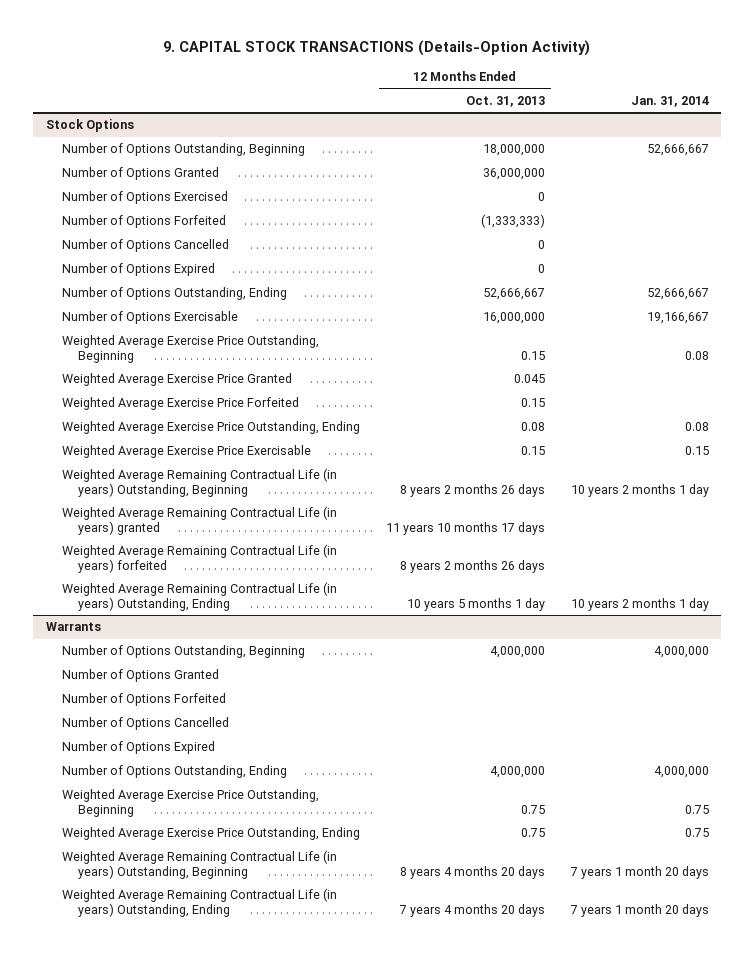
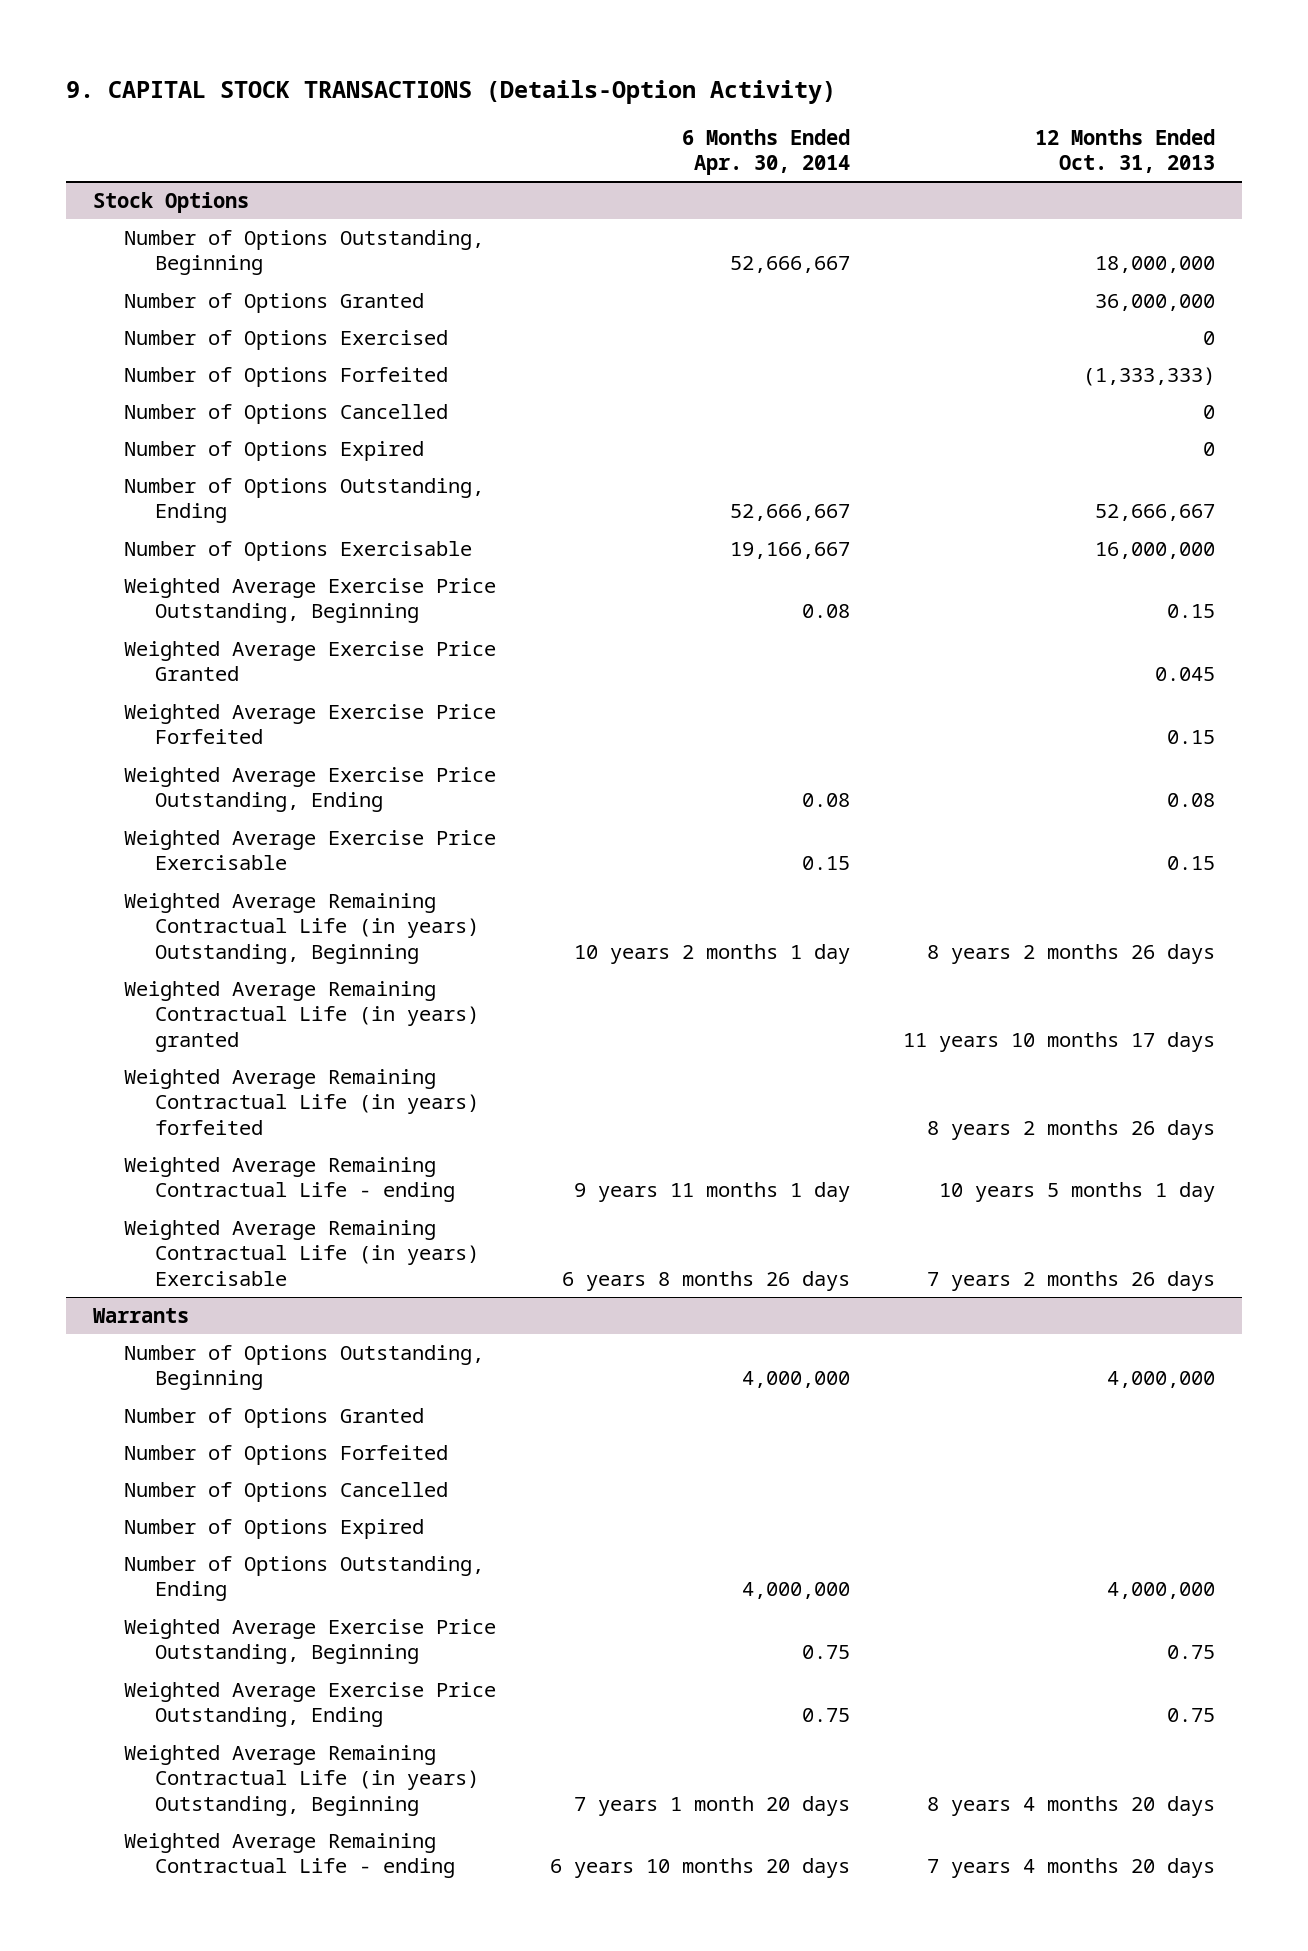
[630,96,709,108] Jan. 31, 2014 -> none
none -> [681,128,850,176] 6 Months Ended Apr. 30, 2014
[61,582,337,611] Weighted Average Remaining Contractual Life (in years) Outstanding, Ending -> [123,1157,456,1203] Weighted Average Remaining Contractual Life - ending
none -> [123,1220,480,1286] Weighted Average Remaining Contractual Life (in years) Exercisable
[61,888,337,917] Weighted Average Remaining Contractual Life (in years) Outstanding, Ending -> [123,1833,456,1879] Weighted Average Remaining Contractual Life - ending

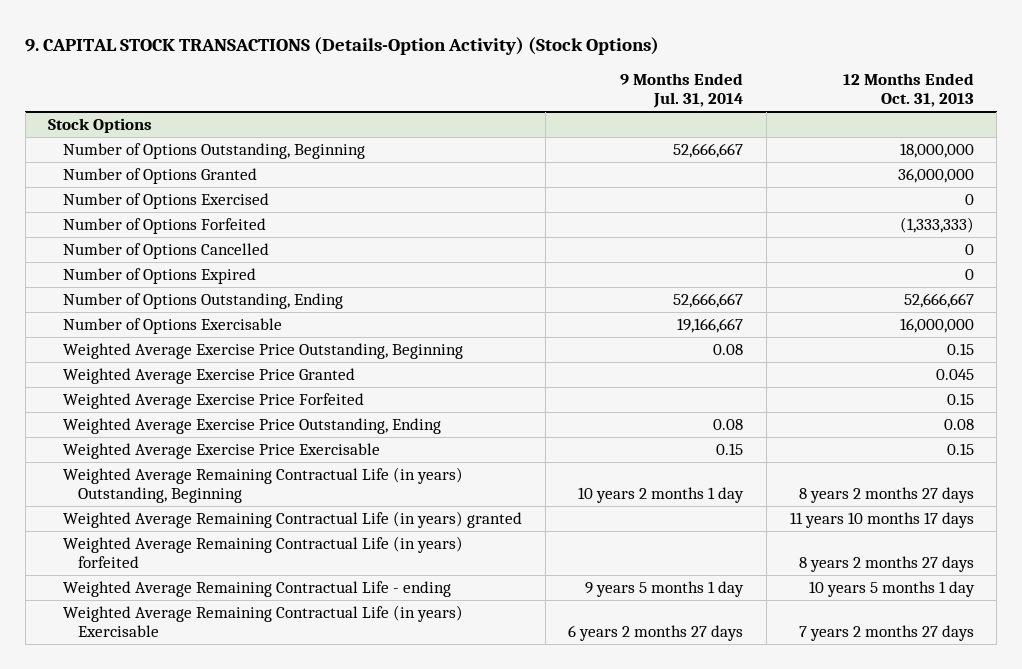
[66,80,837,105] 9. CAPITAL STOCK TRANSACTIONS (Details-Option Activity) -> [25,36,660,55] 9. CAPITAL STOCK TRANSACTIONS (Details-Option Activity) (Stock Options)
[681,128,850,176] 6 Months Ended Apr. 30, 2014 -> none
none -> [620,73,744,109] 9 Months Ended Jul. 31, 2014
[927,943,1216,964] 8 years 2 months 26 days -> [798,487,974,504] 8 years 2 months 27 days
[927,1119,1216,1140] 8 years 2 months 26 days -> [798,556,974,573] 8 years 2 months 27 days
[92,1308,189,1324] Warrants -> none
[123,1345,484,1391] Number of Options Outstanding, Beginning -> none
[123,1408,424,1429] Number of Options Granted -> none
[123,1445,448,1466] Number of Options Forfeited -> none
[123,1482,448,1503] Number of Options Cancelled -> none
[123,1519,424,1540] Number of Options Expired -> none
[123,1556,484,1602] Number of Options Outstanding, Ending -> none
[123,1619,496,1665] Weighted Average Exercise Price Outstanding, Beginning -> none
[123,1682,496,1728] Weighted Average Exercise Price Outstanding, Ending -> none
[123,1745,480,1816] Weighted Average Remaining Contractual Life (in years) Outstanding, Beginning -> none
[123,1833,456,1879] Weighted Average Remaining Contractual Life - ending -> none
[927,1270,1216,1291] 7 years 2 months 26 days -> [798,625,974,642] 7 years 2 months 27 days

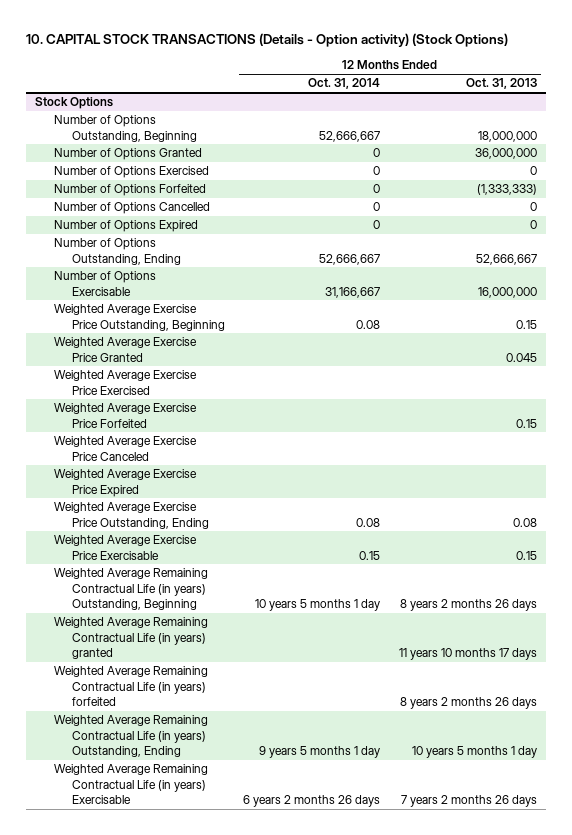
[25,36,660,55] 9. CAPITAL STOCK TRANSACTIONS (Details-Option Activity) (Stock Options) -> [25,33,508,48] 10. CAPITAL STOCK TRANSACTIONS (Details - Option activity) (Stock Options)
[620,73,744,109] 9 Months Ended Jul. 31, 2014 -> none
none -> [308,78,381,90] Oct. 31, 2014
none -> [53,370,197,395] Weighted Average Exercise Price Exercised
none -> [53,436,197,461] Weighted Average Exercise Price Canceled
none -> [53,469,197,497] Weighted Average Exercise Price Expired
[798,487,974,504] 8 years 2 months 27 days -> [399,598,537,611] 8 years 2 months 26 days
[798,556,974,573] 8 years 2 months 27 days -> [399,696,537,709] 8 years 2 months 26 days
[63,581,452,598] Weighted Average Remaining Contractual Life - ending -> [53,715,208,757] Weighted Average Remaining Contractual Life (in years) Outstanding, Ending
[798,625,974,642] 7 years 2 months 27 days -> [400,794,537,807] 7 years 2 months 26 days

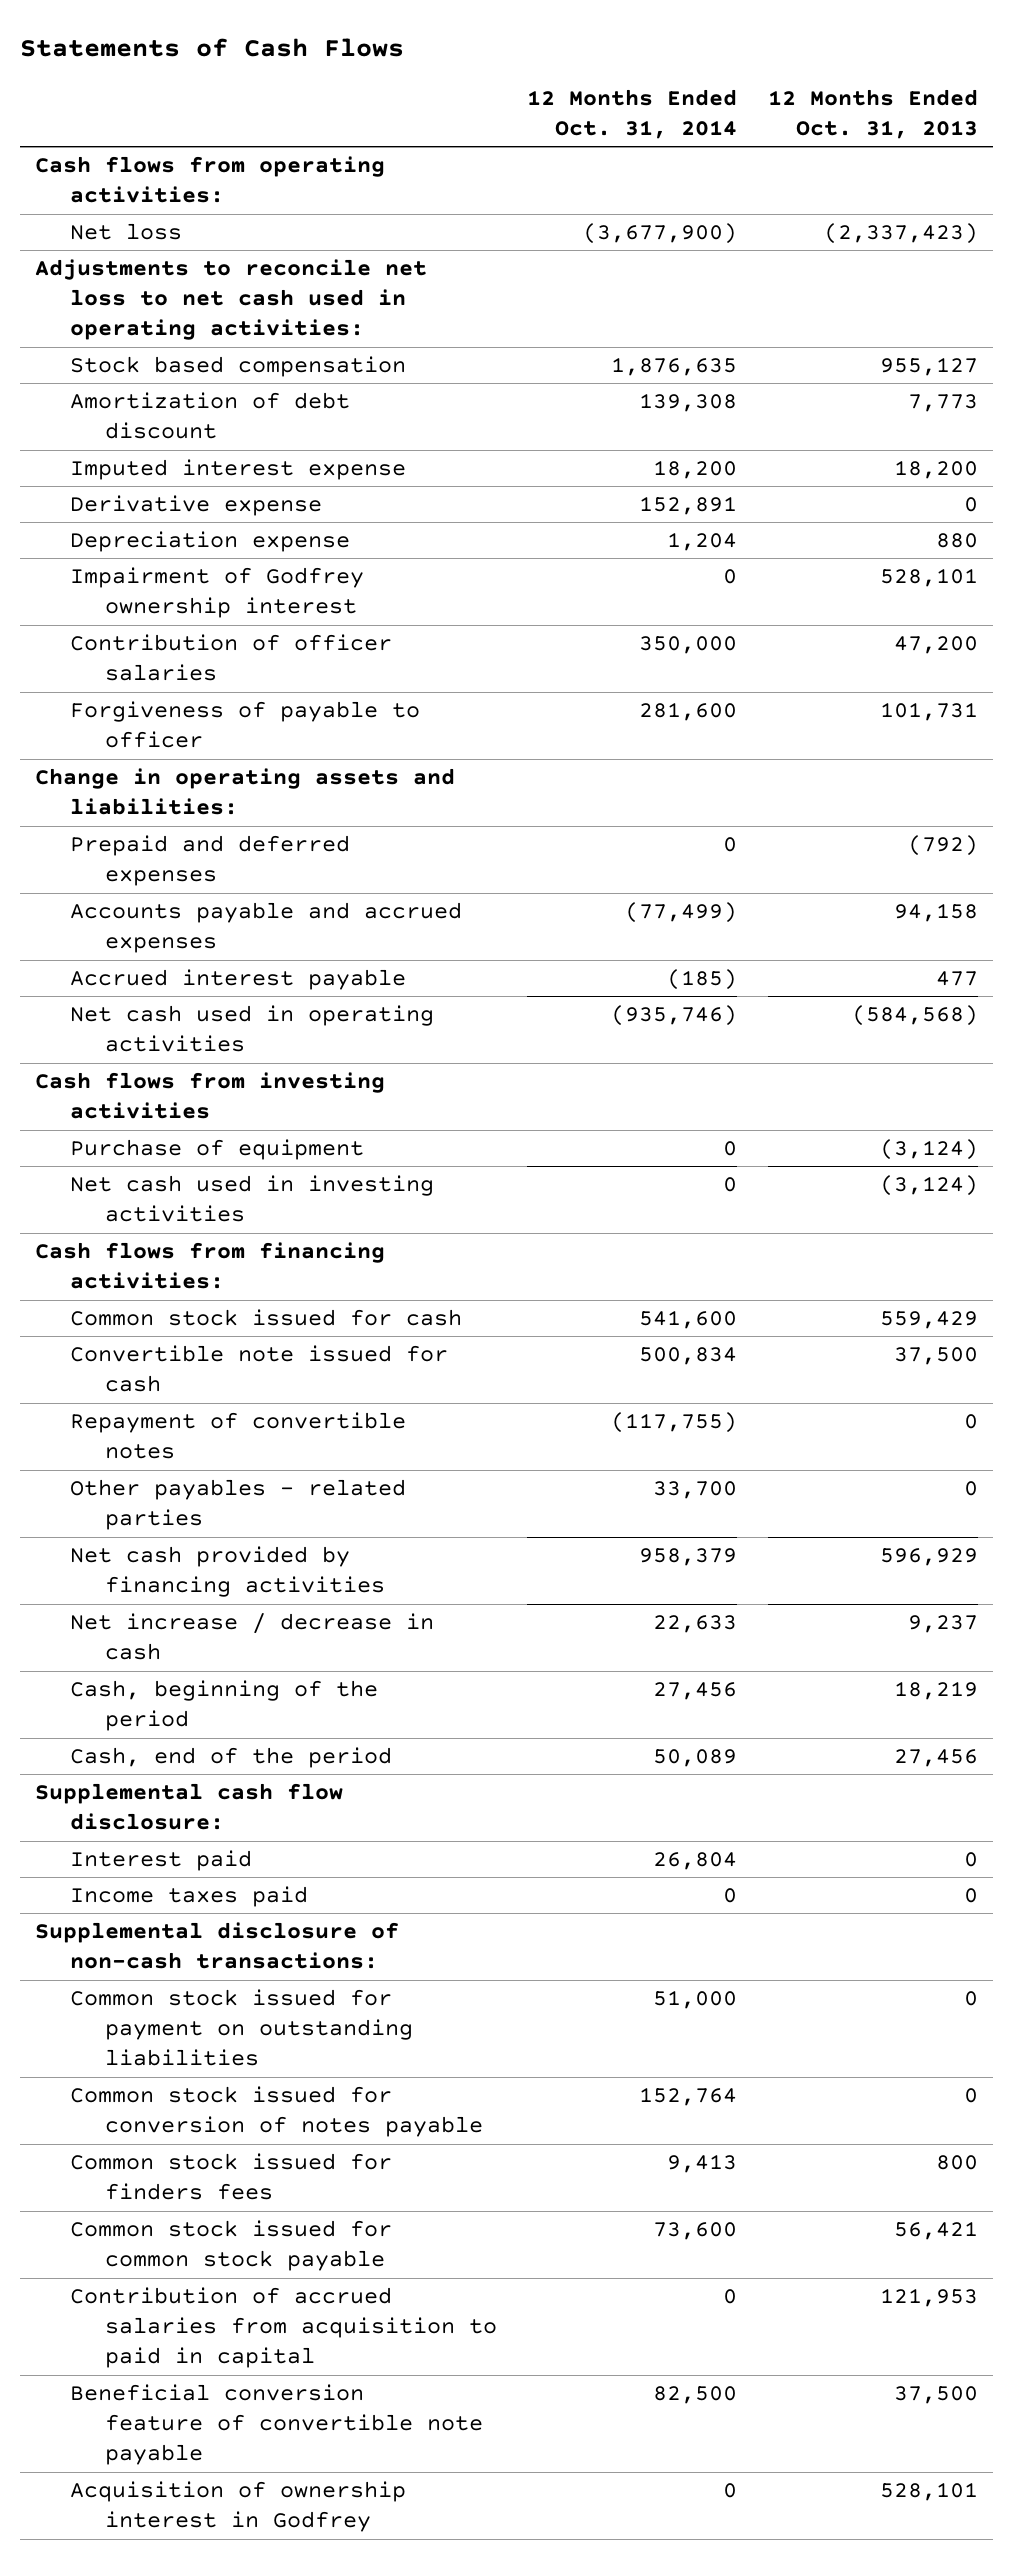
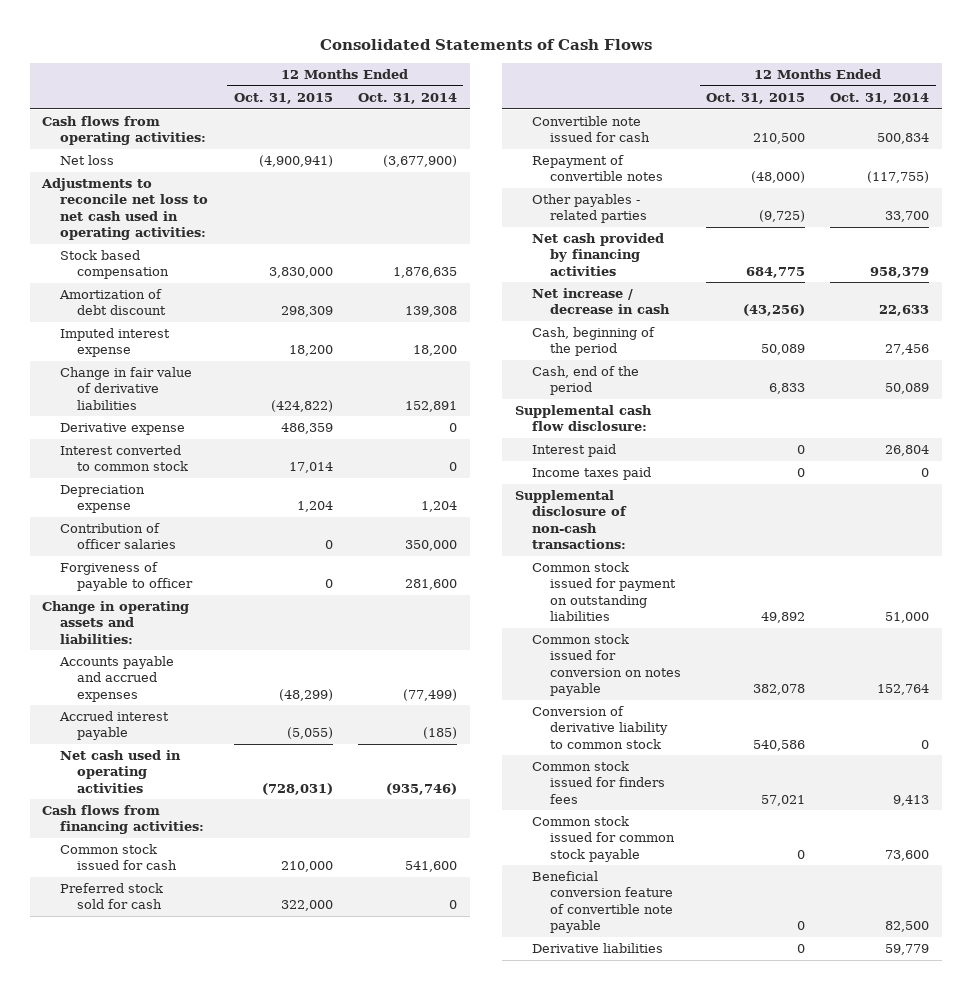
[19,38,404,58] Statements of Cash Flows -> [319,38,652,50] Consolidated Statements of Cash Flows
[767,88,978,139] 12 Months Ended Oct. 31, 2013 -> none
none -> [233,92,333,104] Oct. 31, 2015
none -> [59,367,192,410] Change in fair value of derivative liabilities
[639,496,738,516] 152,891 -> [449,423,458,433] 0
none -> [59,445,189,472] Interest converted to common stock
[69,567,364,619] Impairment of Godfrey ownership interest -> none
[69,835,350,887] Prepaid and deferred expenses -> none
[34,1072,385,1120] Cash flows from investing activities -> none
[69,1139,364,1161] Purchase of equipment -> none
[69,1175,434,1223] Net cash used in investing activities -> none
none -> [59,883,163,910] Preferred stock sold for cash
[69,2086,484,2138] Common stock issued for conversion of notes payable -> [532,634,681,696] Common stock issued for conversion on notes payable
none -> [532,706,668,749] Conversion of derivative liability to common stock
[69,2287,498,2369] Contribution of accrued salaries from acquisition to paid in capital -> none
[69,2481,406,2533] Acquisition of ownership interest in Godfrey -> none
none -> [532,943,664,954] Derivative liabilities

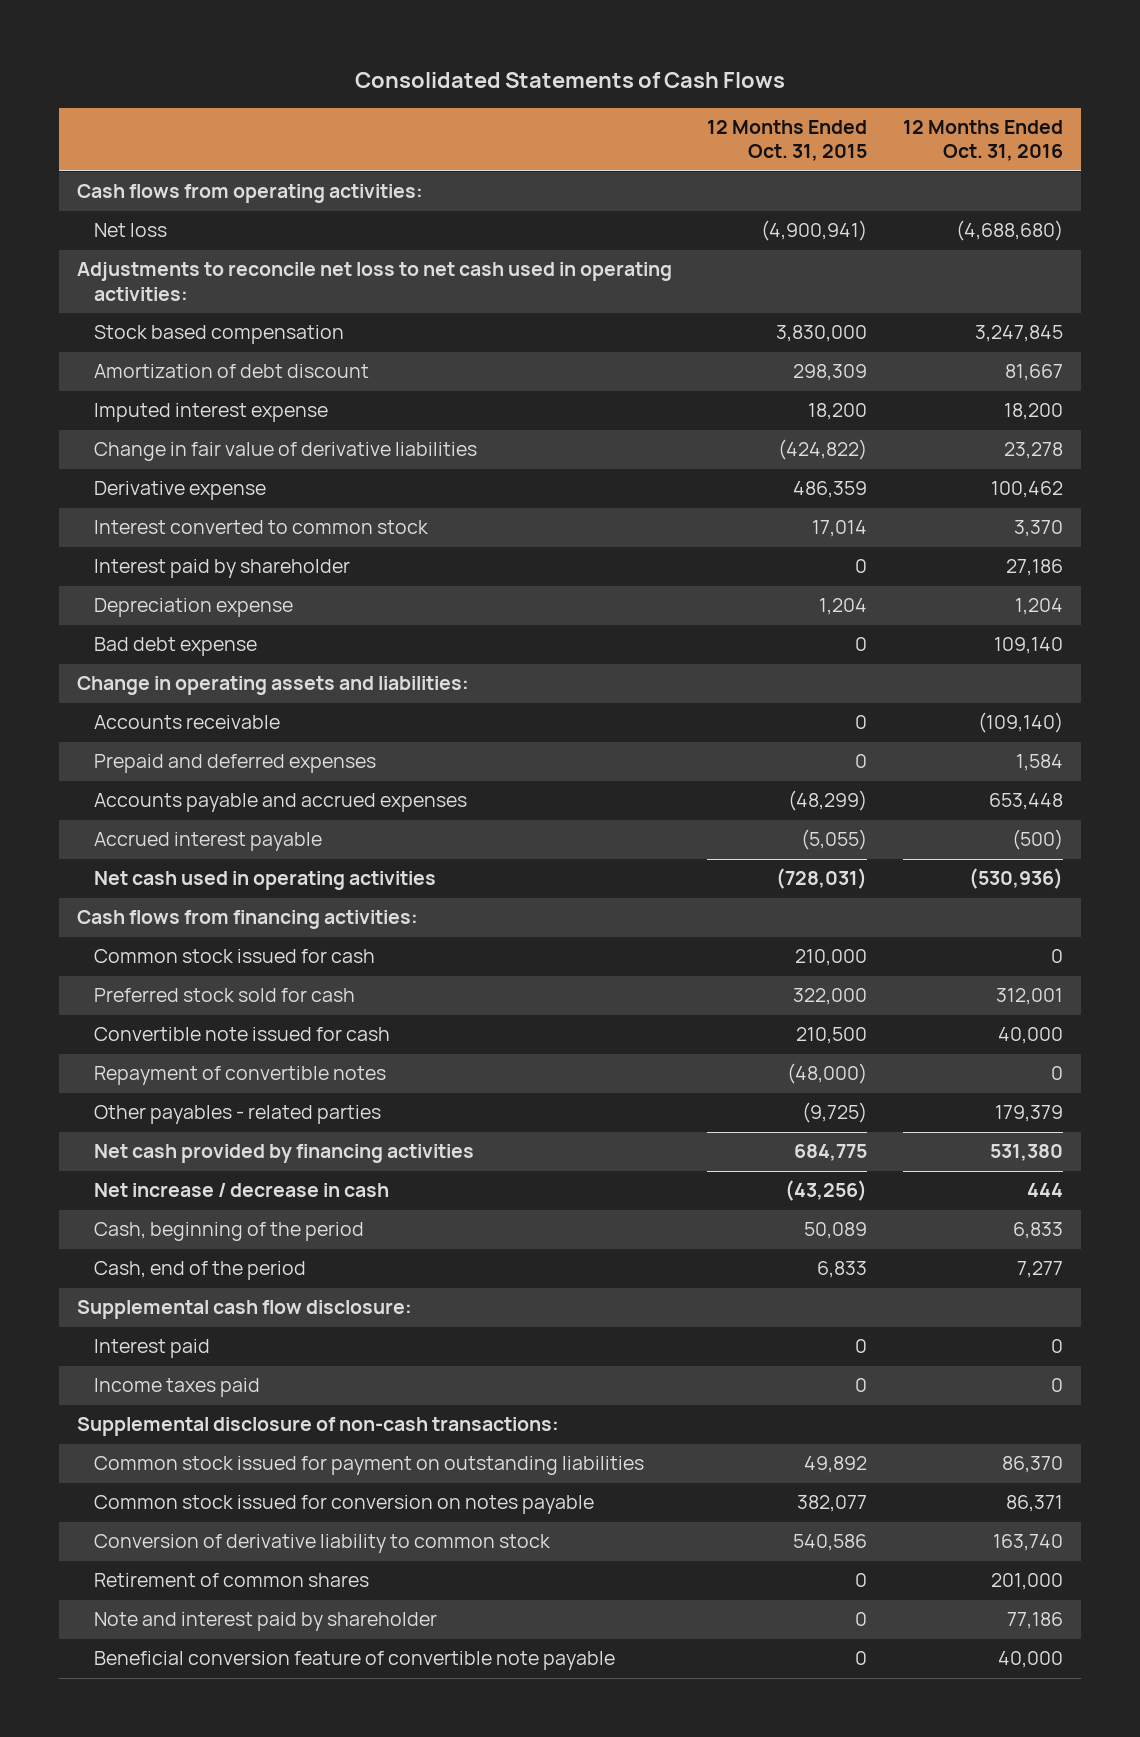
[358,92,458,104] Oct. 31, 2014 -> none
none -> [903,120,1064,162] 12 Months Ended Oct. 31, 2016
none -> [94,559,351,579] Interest paid by shareholder
[59,523,177,550] Contribution of officer salaries -> none
[59,562,194,592] Forgiveness of payable to officer -> none
none -> [94,637,258,657] Bad debt expense
none -> [94,715,281,730] Accounts receivable
none -> [94,754,377,774] Prepaid and deferred expenses
[752,683,805,695] 382,078 -> [797,1495,868,1513] 382,077
[532,761,665,804] Common stock issued for finders fees -> none
[532,816,675,862] Common stock issued for common stock payable -> none
none -> [94,1573,370,1588] Retirement of common shares
none -> [94,1612,438,1632] Note and interest paid by shareholder
[532,943,664,954] Derivative liabilities -> none

